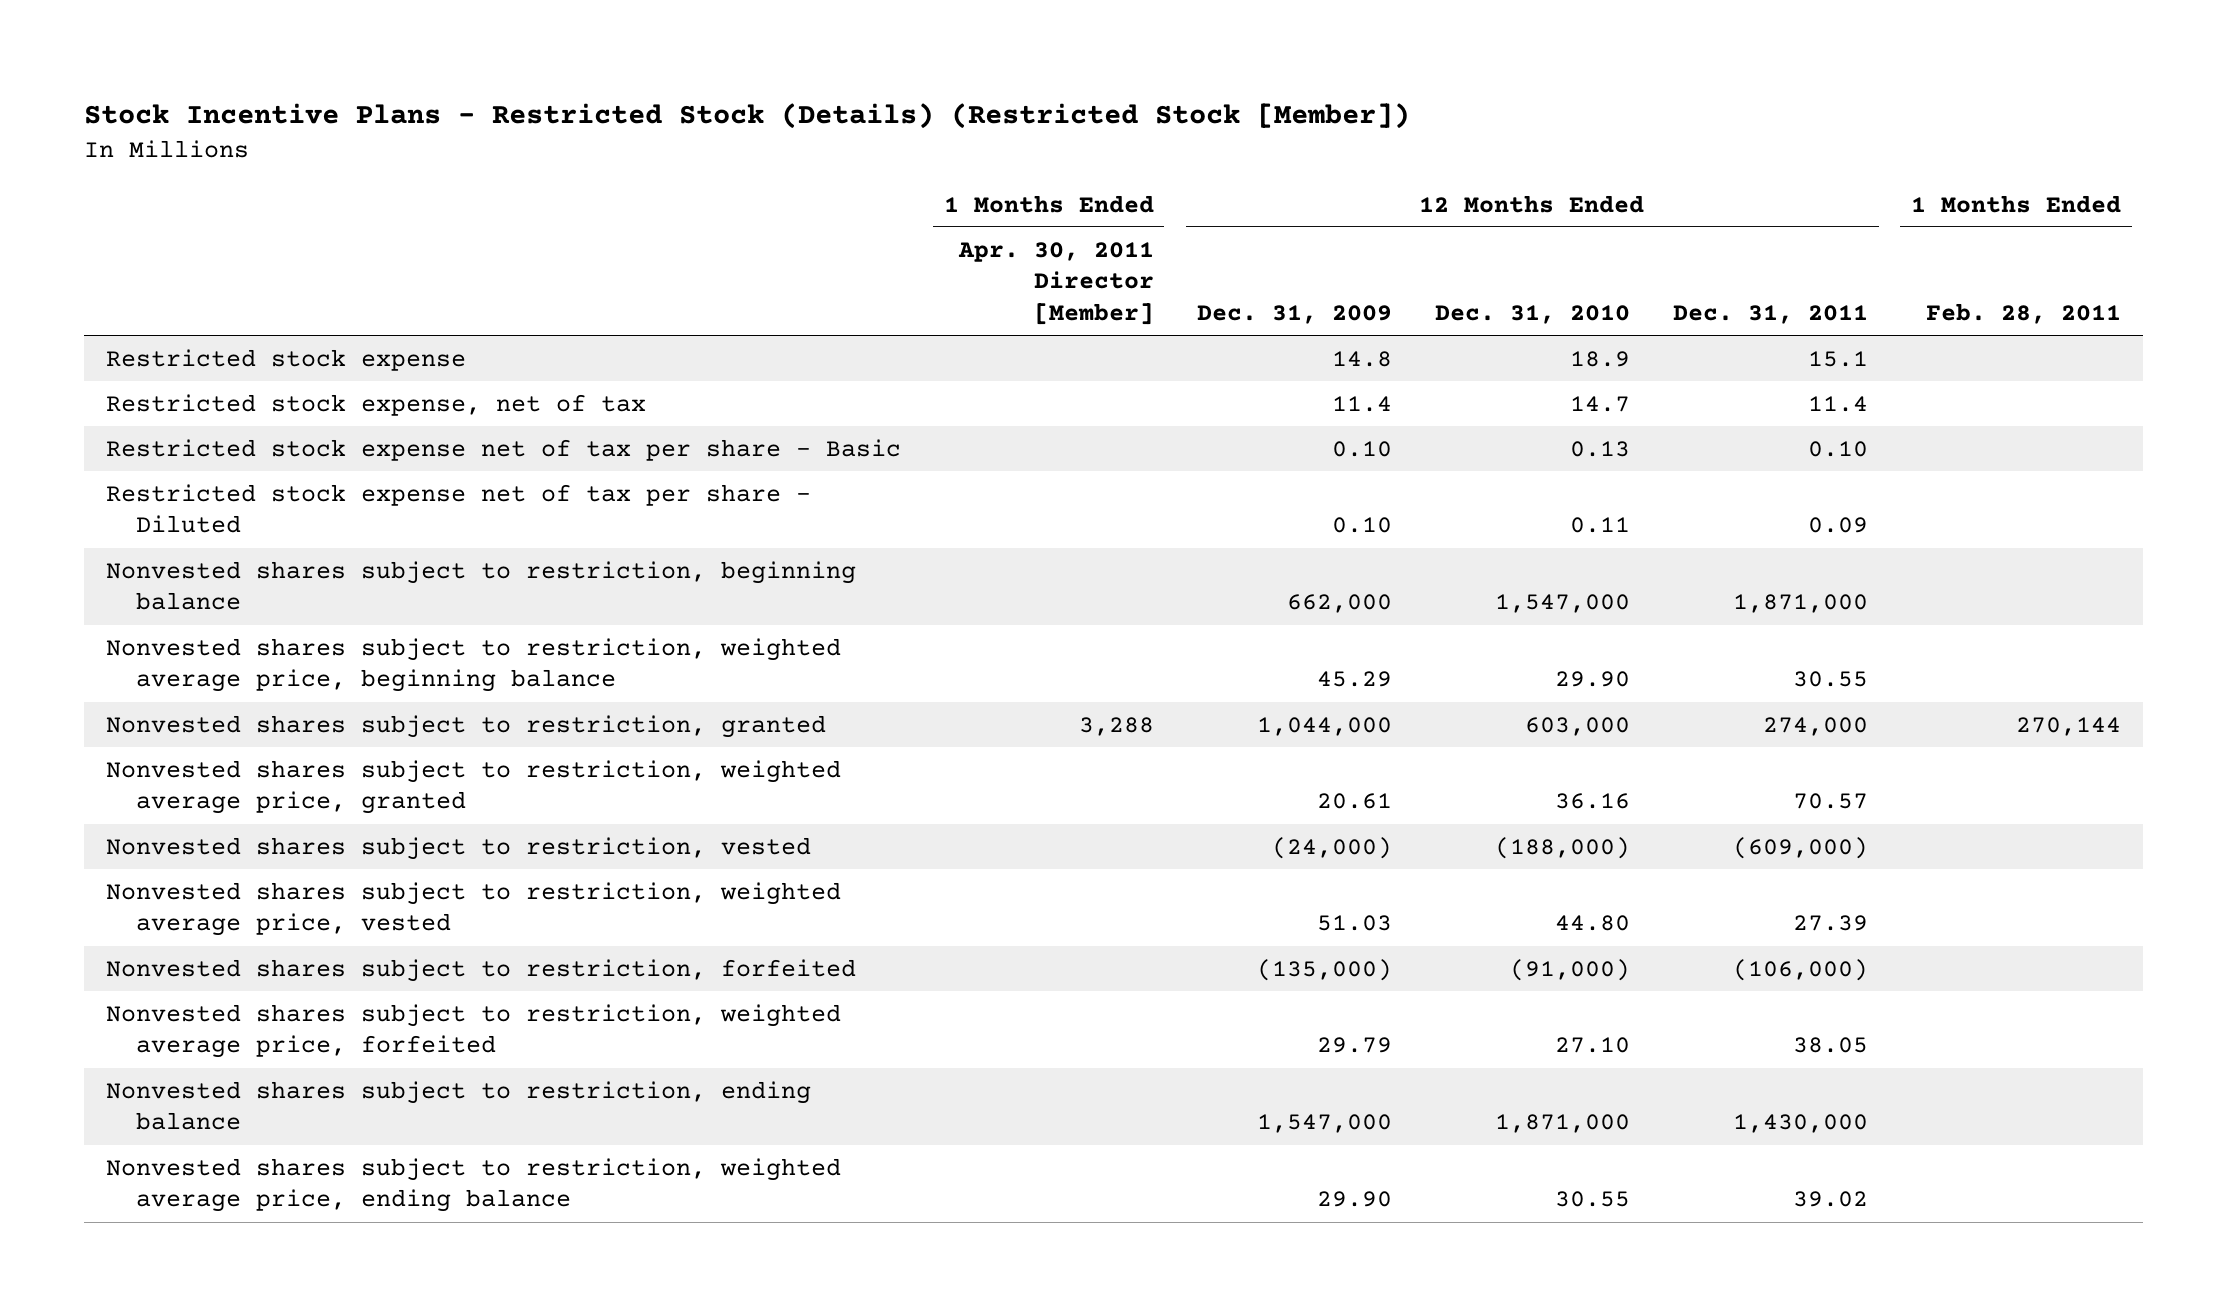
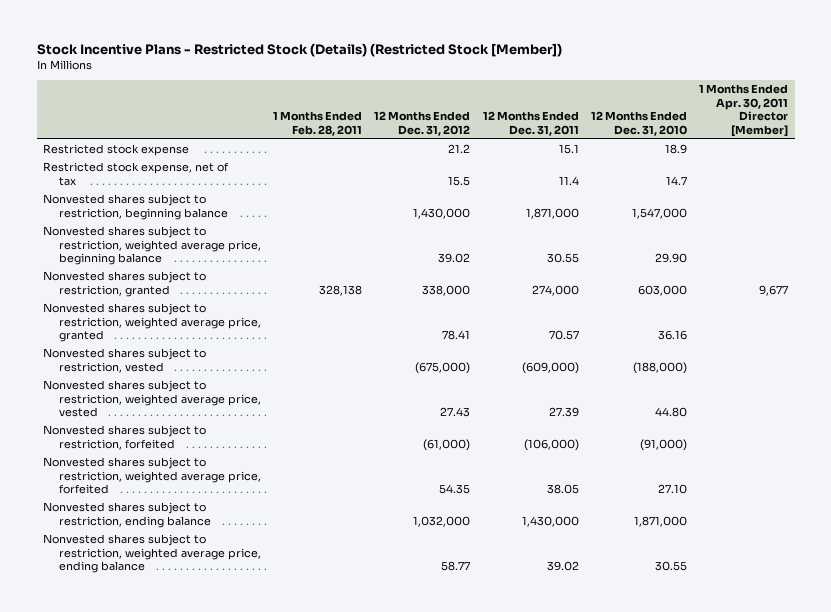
[1196,305,1392,325] Dec. 31, 2009 -> none
none -> [374,111,471,136] 12 Months Ended Dec. 31, 2012
[105,438,901,461] Restricted stock expense net of tax per share - Basic -> none
[105,483,811,534] Restricted stock expense net of tax per share - Diluted -> none
[1078,716,1154,736] 3,288 -> [759,284,789,296] 9,677
[2016,716,2122,736] 270,144 -> [318,284,362,296] 328,138

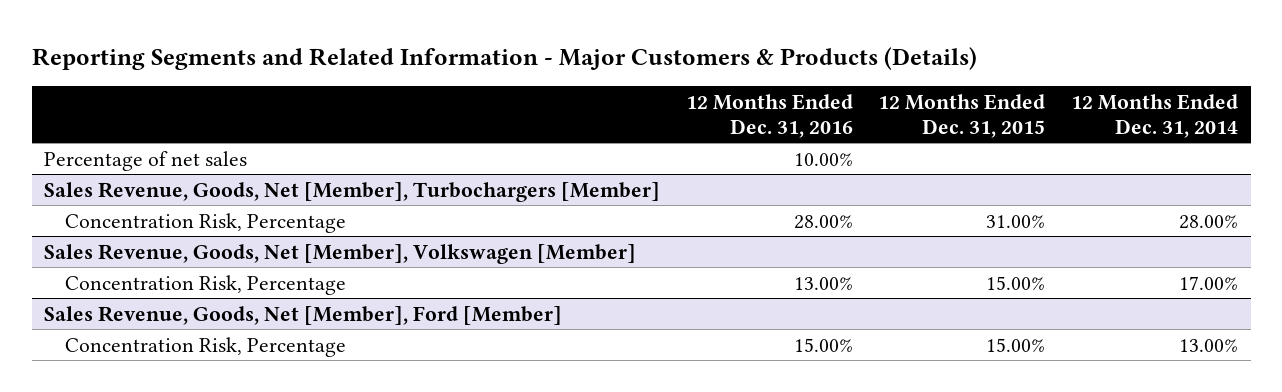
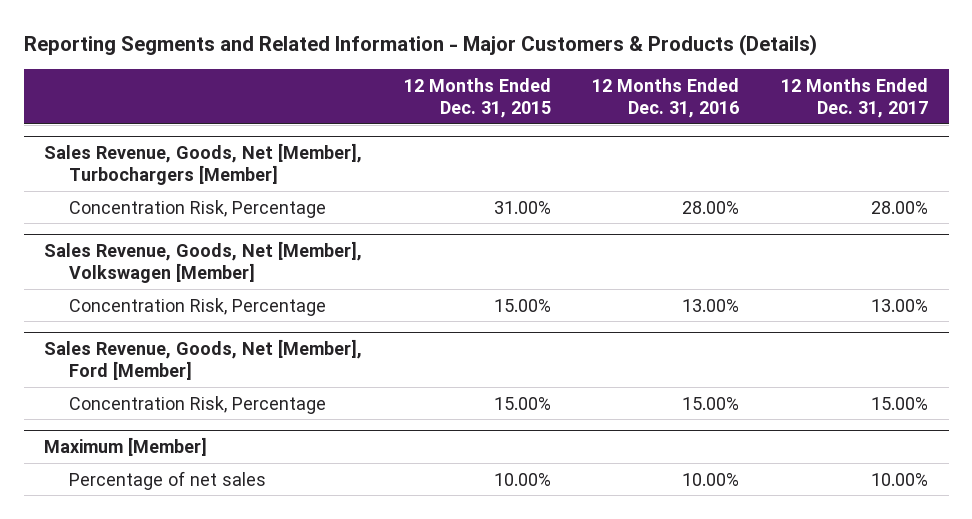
[1071,93,1239,138] 12 Months Ended Dec. 31, 2014 -> none
none -> [780,77,928,119] 12 Months Ended Dec. 31, 2017
[44,150,248,171] Percentage of net sales -> none
none -> [44,436,208,456] Maximum [Member]
none -> [69,470,267,490] Percentage of net sales

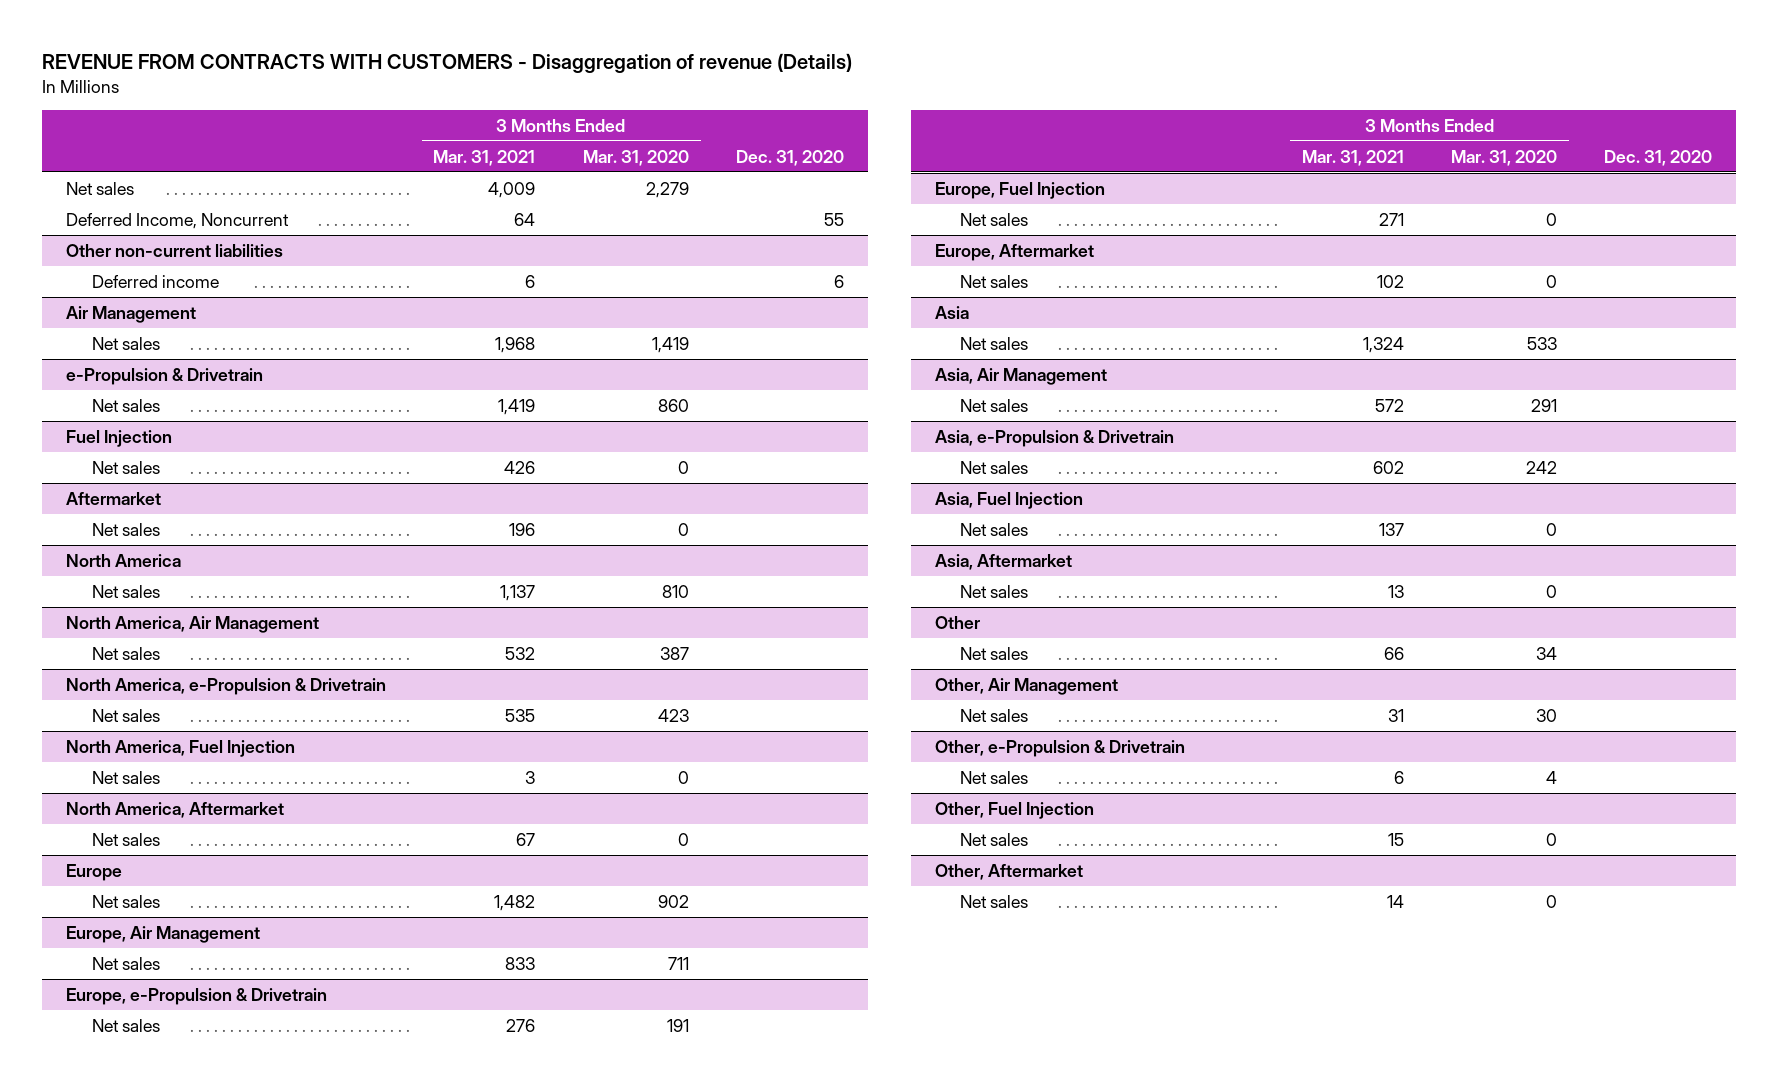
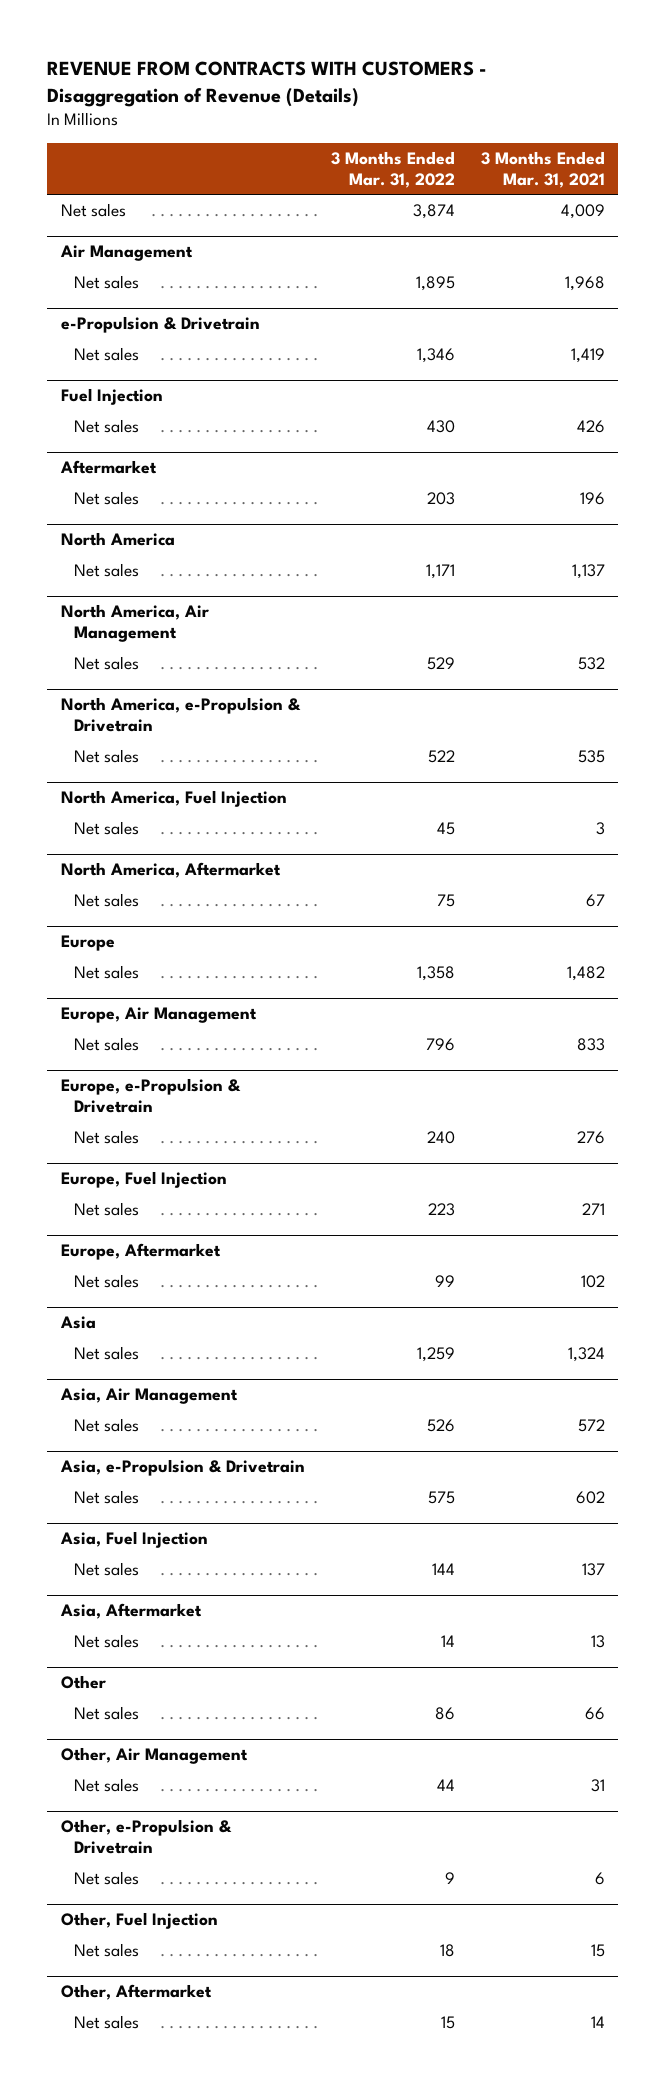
[42,53,853,74] REVENUE FROM CONTRACTS WITH CUSTOMERS - Disaggregation of revenue (Details) -> [47,60,488,107] REVENUE FROM CONTRACTS WITH CUSTOMERS - Disaggregation of Revenue (Details)
[582,149,689,166] Mar. 31, 2020 -> none
[736,149,845,166] Dec. 31, 2020 -> none
none -> [330,151,455,188] 3 Months Ended Mar. 31, 2022
[66,212,290,229] Deferred Income, Noncurrent -> none
[66,243,284,257] Other non-current liabilities -> none
[91,274,219,288] Deferred income -> none

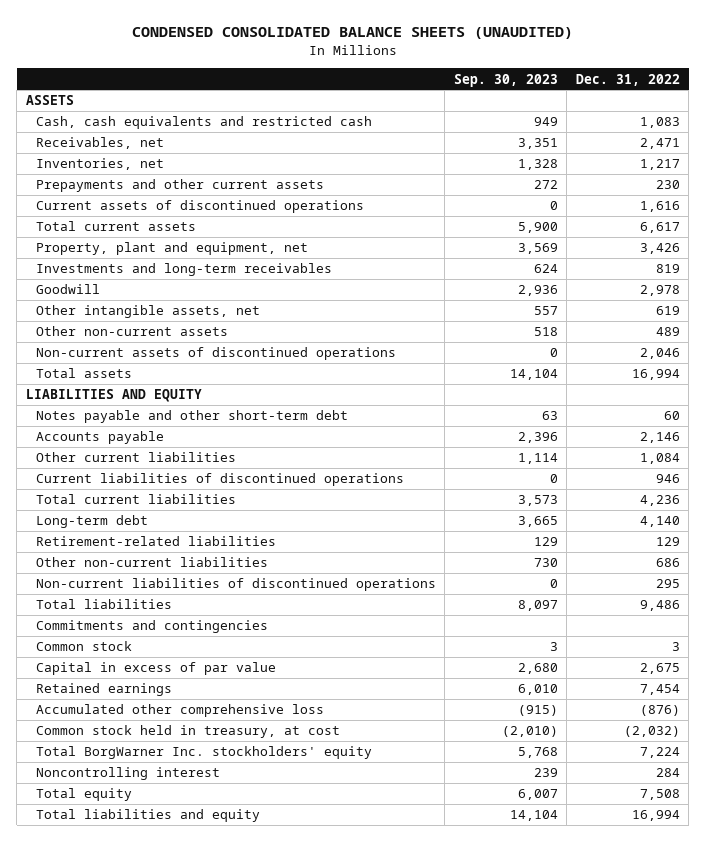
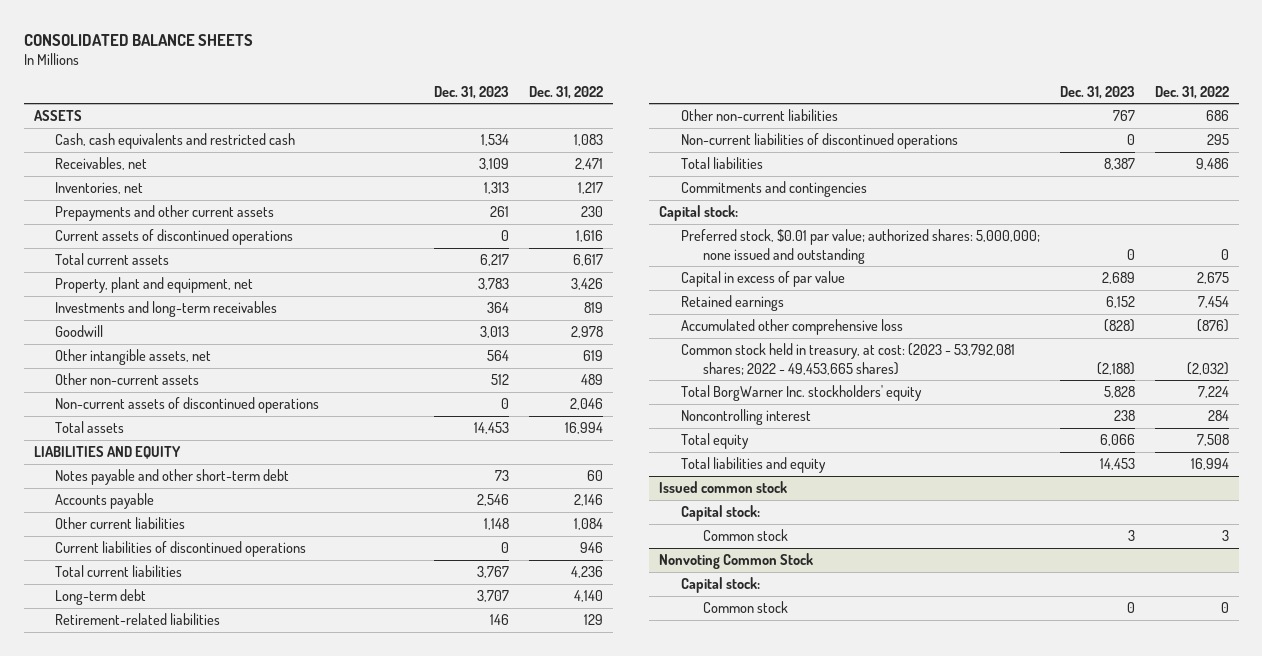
[131,27,573,40] CONDENSED CONSOLIDATED BALANCE SHEETS (UNAUDITED) -> [23,33,253,46] CONSOLIDATED BALANCE SHEETS
[453,73,558,87] Sep. 30, 2023 -> none
none -> [434,85,510,99] Dec. 31, 2023
[35,641,132,652] Common stock -> none
none -> [659,205,739,222] Capital stock:
none -> [680,229,1040,264] Preferred stock, $0.01 par value; authorized shares: 5,000,000; none issued and outstanding
[35,725,340,739] Common stock held in treasury, at cost -> [680,343,1015,375] Common stock held in treasury, at cost: (2023 - 53,792,081 shares; 2022 - 49,453,665 shares)
none -> [659,481,788,494] Issued common stock
none -> [680,505,760,522] Capital stock:
none -> [702,529,788,542] Common stock
none -> [659,553,814,570] Nonvoting Common Stock
none -> [680,577,760,594] Capital stock:
none -> [702,601,788,614] Common stock

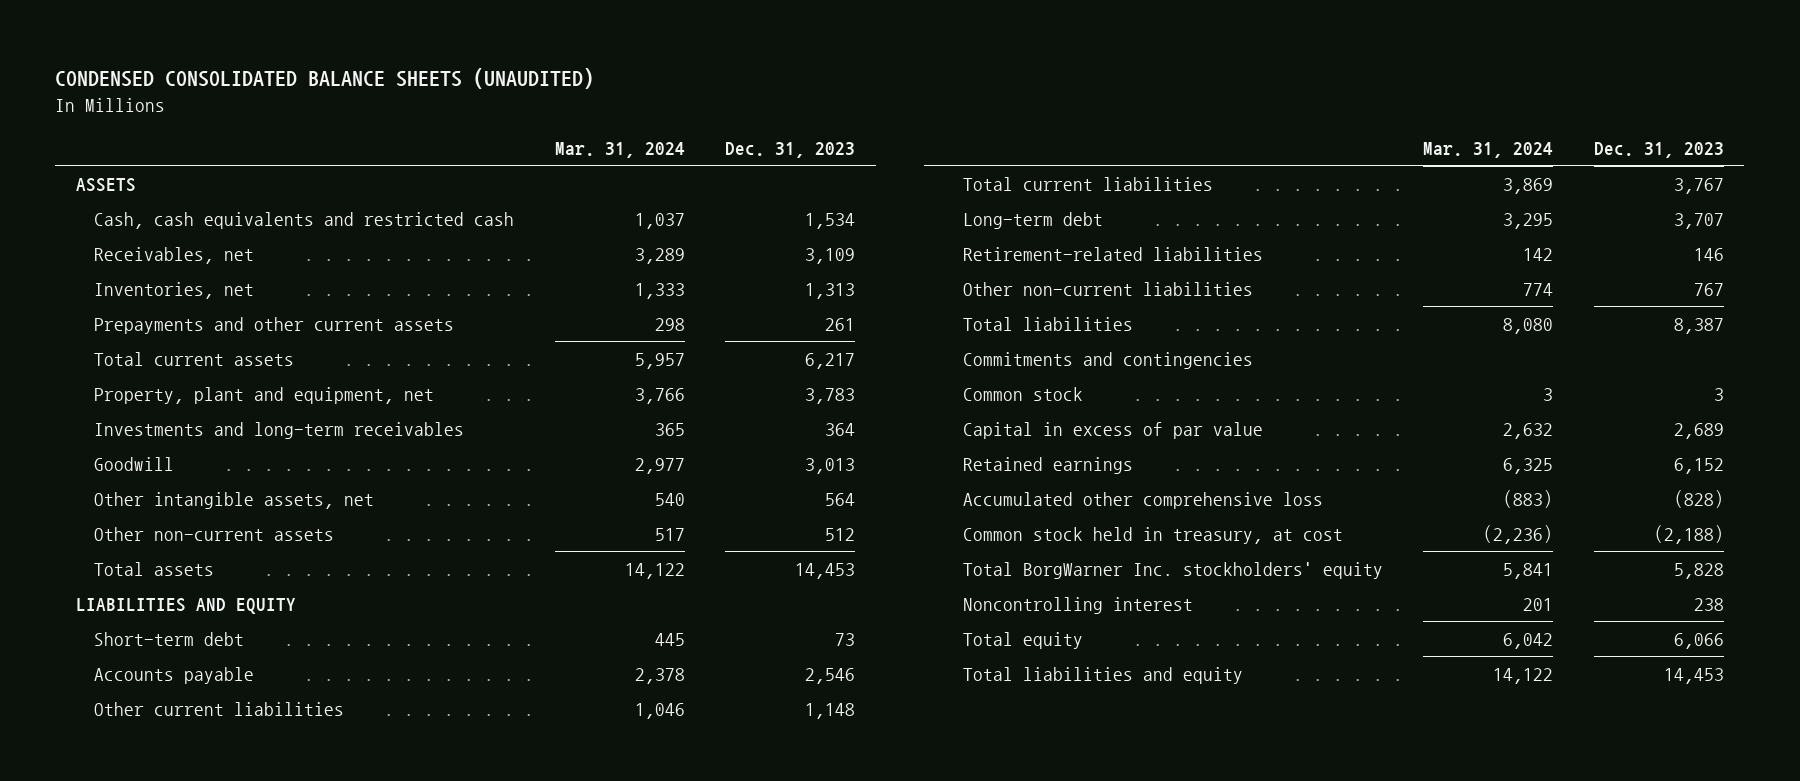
[23,33,253,46] CONSOLIDATED BALANCE SHEETS -> [55,68,595,90] CONDENSED CONSOLIDATED BALANCE SHEETS (UNAUDITED)
[529,85,604,99] Dec. 31, 2022 -> none
none -> [554,141,685,158] Mar. 31, 2024
[55,229,294,246] Current assets of discontinued operations -> none
[55,397,320,414] Non-current assets of discontinued operations -> none
[55,469,290,486] Notes payable and other short-term debt -> [94,631,245,646] Short-term debt
[55,541,307,558] Current liabilities of discontinued operations -> none
[680,133,958,150] Non-current liabilities of discontinued operations -> none
[659,205,739,222] Capital stock: -> none
[680,229,1040,264] Preferred stock, $0.01 par value; authorized shares: 5,000,000; none issued and outstanding -> none
none -> [962,386,1083,401] Common stock
[680,343,1015,375] Common stock held in treasury, at cost: (2023 - 53,792,081 shares; 2022 - 49,453,665 shares) -> [962,526,1343,544] Common stock held in treasury, at cost
[659,481,788,494] Issued common stock -> none
[680,505,760,522] Capital stock: -> none
[702,529,788,542] Common stock -> none
[659,553,814,570] Nonvoting Common Stock -> none
[680,577,760,594] Capital stock: -> none
[702,601,788,614] Common stock -> none

